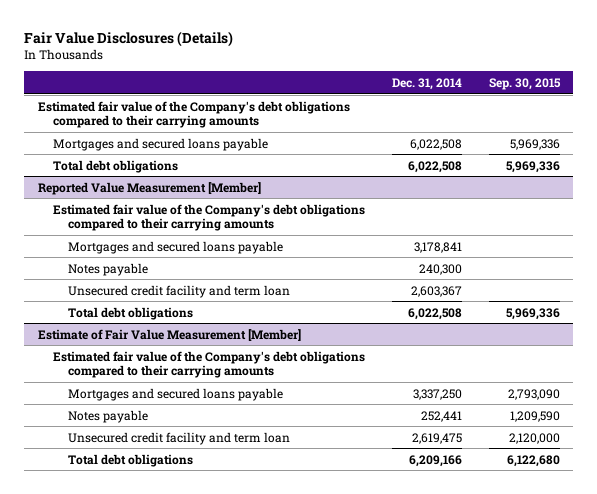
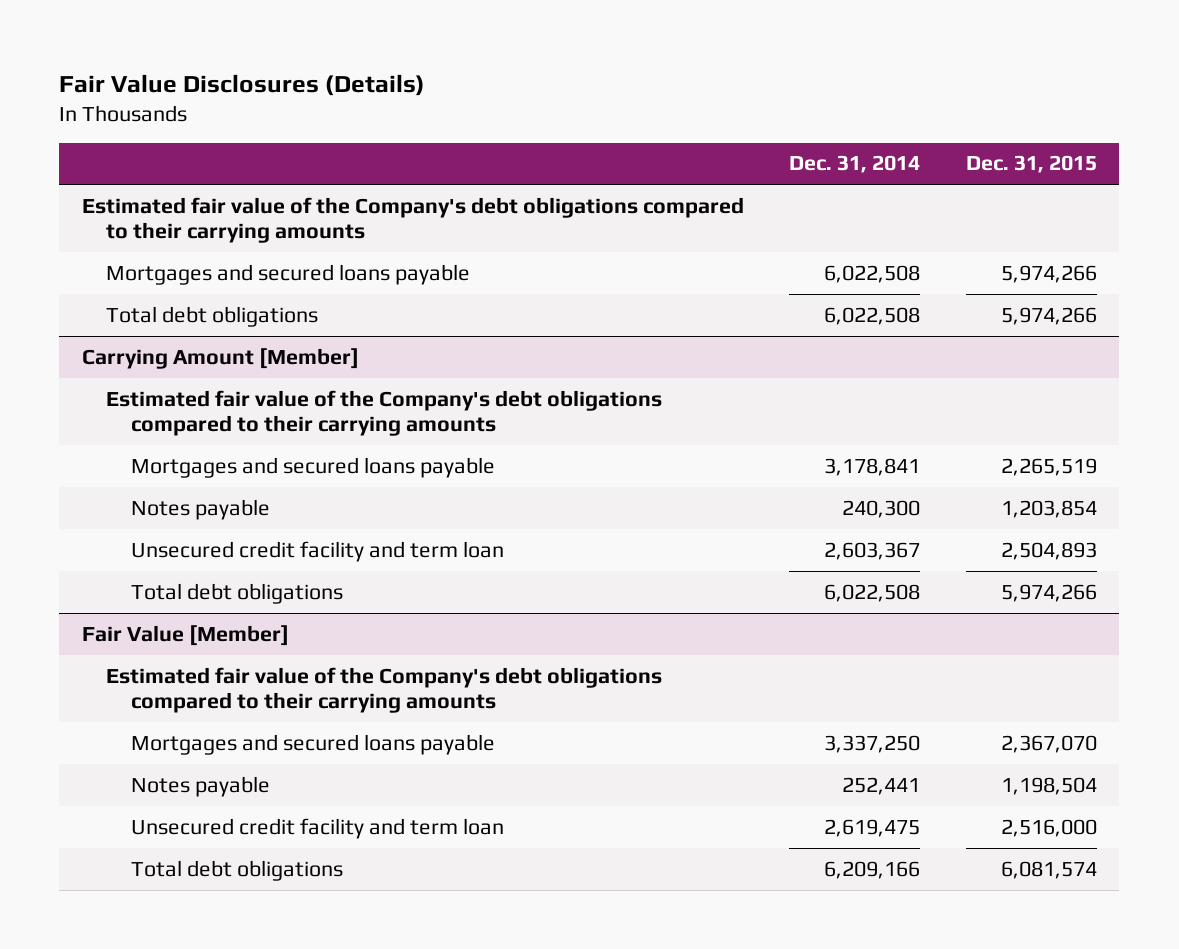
[488,77,561,90] Sep. 30, 2015 -> none
none -> [965,155,1097,174] Dec. 31, 2015
[37,181,261,195] Reported Value Measurement [Member] -> [81,347,359,369] Carrying Amount [Member]
[37,328,301,341] Estimate of Fair Value Measurement [Member] -> [81,624,289,646] Fair Value [Member]

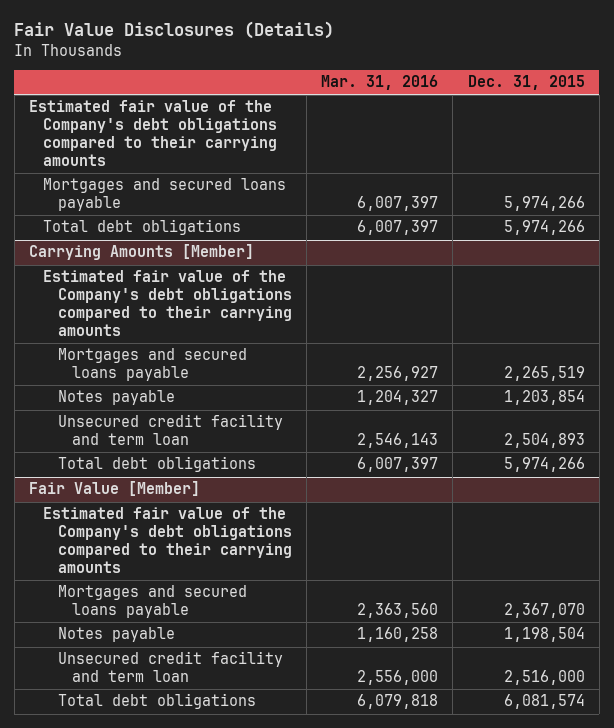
[789,155,921,174] Dec. 31, 2014 -> none
none -> [321,75,439,91] Mar. 31, 2016
[81,347,359,369] Carrying Amount [Member] -> [28,244,254,261] Carrying Amounts [Member]

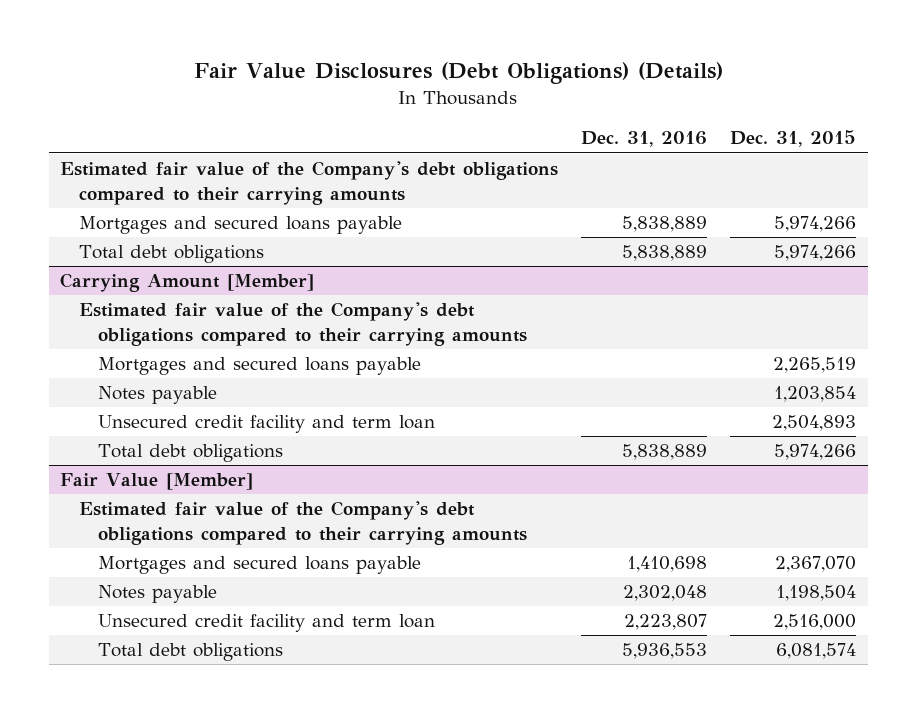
[14,21,335,40] Fair Value Disclosures (Details) -> [194,62,724,85] Fair Value Disclosures (Debt Obligations) (Details)
[321,75,439,91] Mar. 31, 2016 -> none
none -> [581,131,708,148] Dec. 31, 2016
[28,244,254,261] Carrying Amounts [Member] -> [60,273,315,293] Carrying Amount [Member]

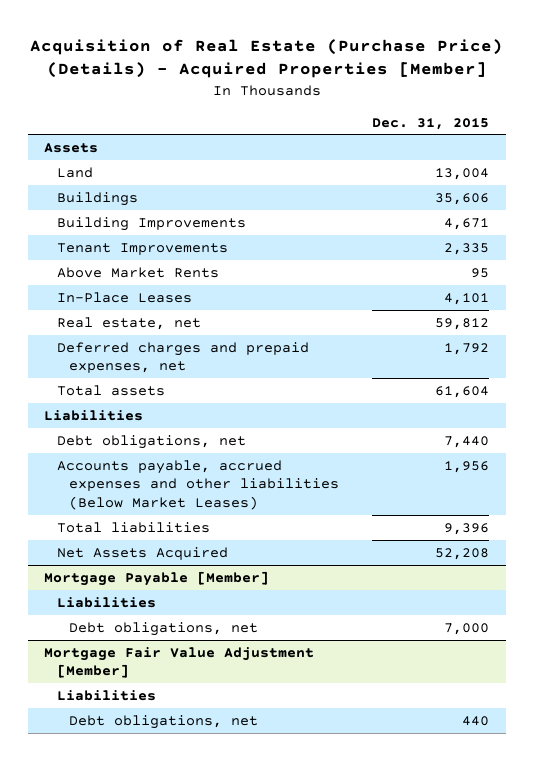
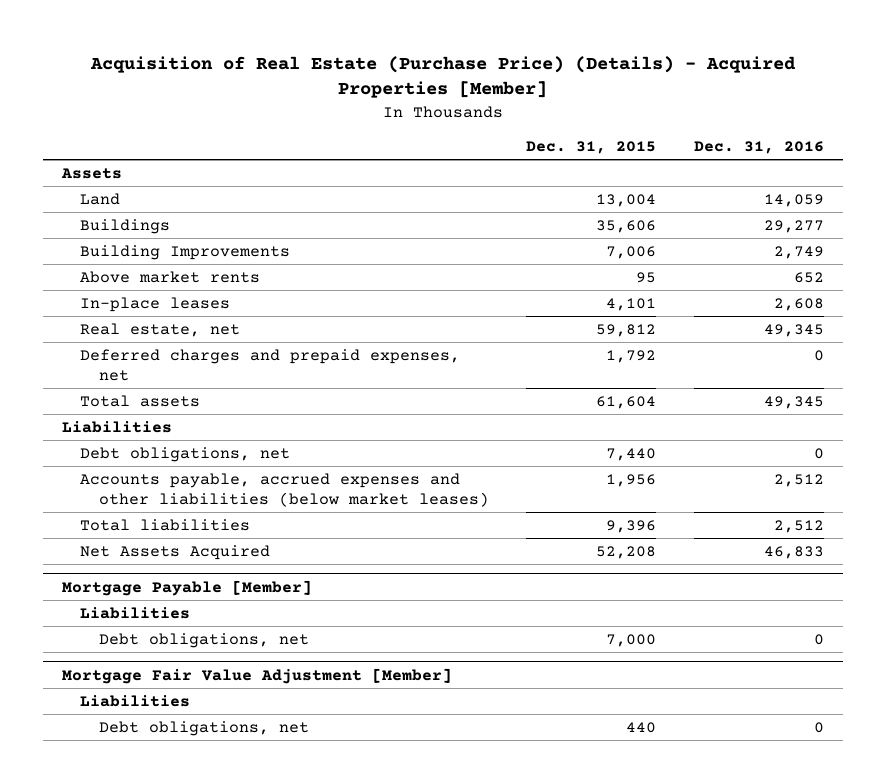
none -> [693,140,824,154] Dec. 31, 2016
[56,242,228,255] Tenant Improvements -> none
[444,217,490,230] 4,671 -> [606,245,657,259] 7,006
[56,266,219,278] Above Market Rents -> [80,270,261,283] Above market rents
[56,291,192,303] In-Place Leases -> [80,296,231,312] In-place leases
[56,459,340,510] Accounts payable, accrued expenses and other liabilities (Below Market Leases) -> [80,472,489,507] Accounts payable, accrued expenses and other liabilities (below market leases)

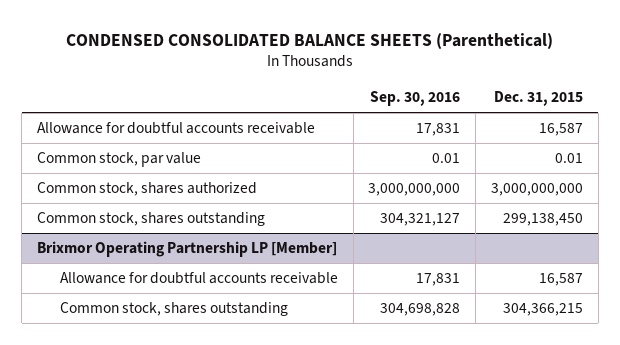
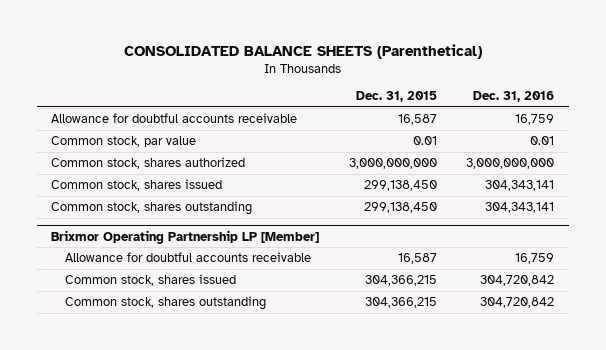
[66,32,554,49] CONDENSED CONSOLIDATED BALANCE SHEETS (Parenthetical) -> [123,43,482,59] CONSOLIDATED BALANCE SHEETS (Parenthetical)
[370,91,461,107] Sep. 30, 2016 -> none
none -> [473,91,555,103] Dec. 31, 2016
none -> [51,179,223,192] Common stock, shares issued
none -> [65,274,237,287] Common stock, shares issued

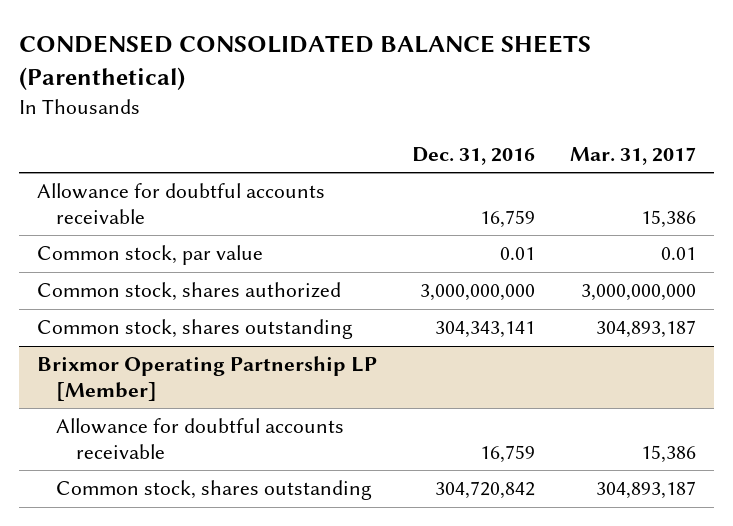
[123,43,482,59] CONSOLIDATED BALANCE SHEETS (Parenthetical) -> [18,35,591,91] CONDENSED CONSOLIDATED BALANCE SHEETS (Parenthetical)
[355,91,437,103] Dec. 31, 2015 -> none
none -> [570,146,697,165] Mar. 31, 2017
[51,179,223,192] Common stock, shares issued -> none
[65,274,237,287] Common stock, shares issued -> none

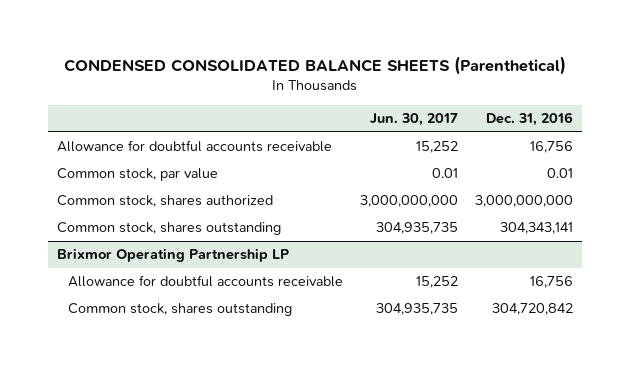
[570,146,697,165] Mar. 31, 2017 -> none
none -> [370,113,459,127] Jun. 30, 2017
[480,209,536,228] 16,759 -> [530,141,574,154] 16,756
[36,356,377,401] Brixmor Operating Partnership LP [Member] -> [56,248,289,263] Brixmor Operating Partnership LP
[480,444,536,463] 16,759 -> [530,276,574,289] 16,756

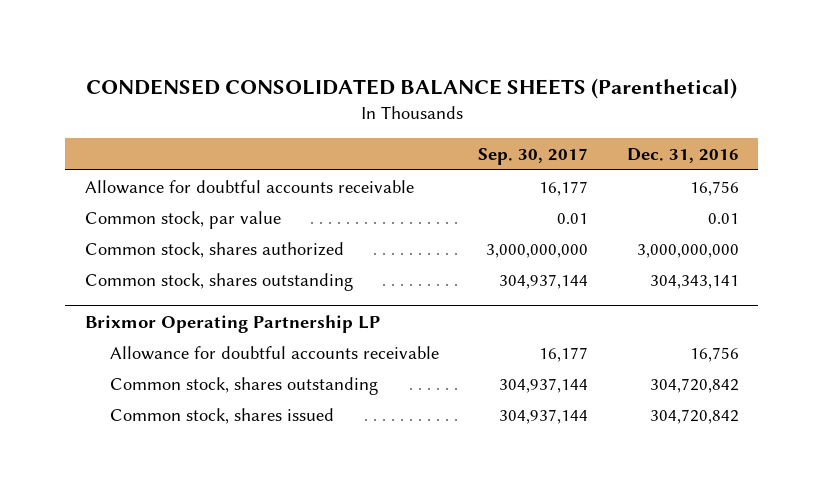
[370,113,459,127] Jun. 30, 2017 -> none
none -> [477,147,588,165] Sep. 30, 2017
none -> [109,407,334,424] Common stock, shares issued

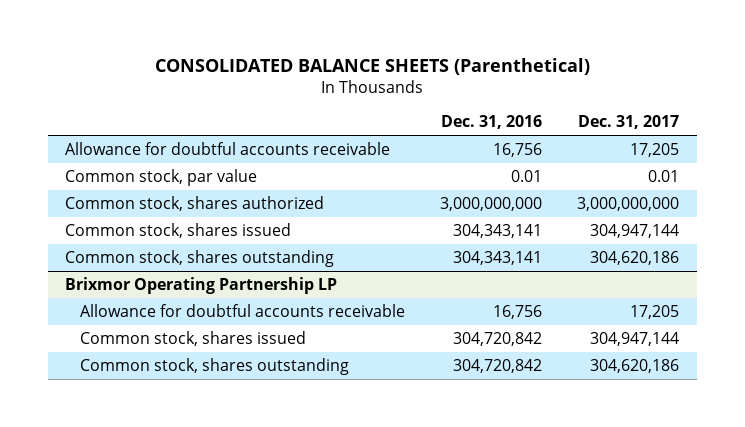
[85,78,737,100] CONDENSED CONSOLIDATED BALANCE SHEETS (Parenthetical) -> [155,57,591,75] CONSOLIDATED BALANCE SHEETS (Parenthetical)
[477,147,588,165] Sep. 30, 2017 -> none
none -> [578,115,680,130] Dec. 31, 2017
none -> [65,222,292,238] Common stock, shares issued
[109,376,378,395] Common stock, shares outstanding -> [80,357,350,375] Common stock, shares outstanding

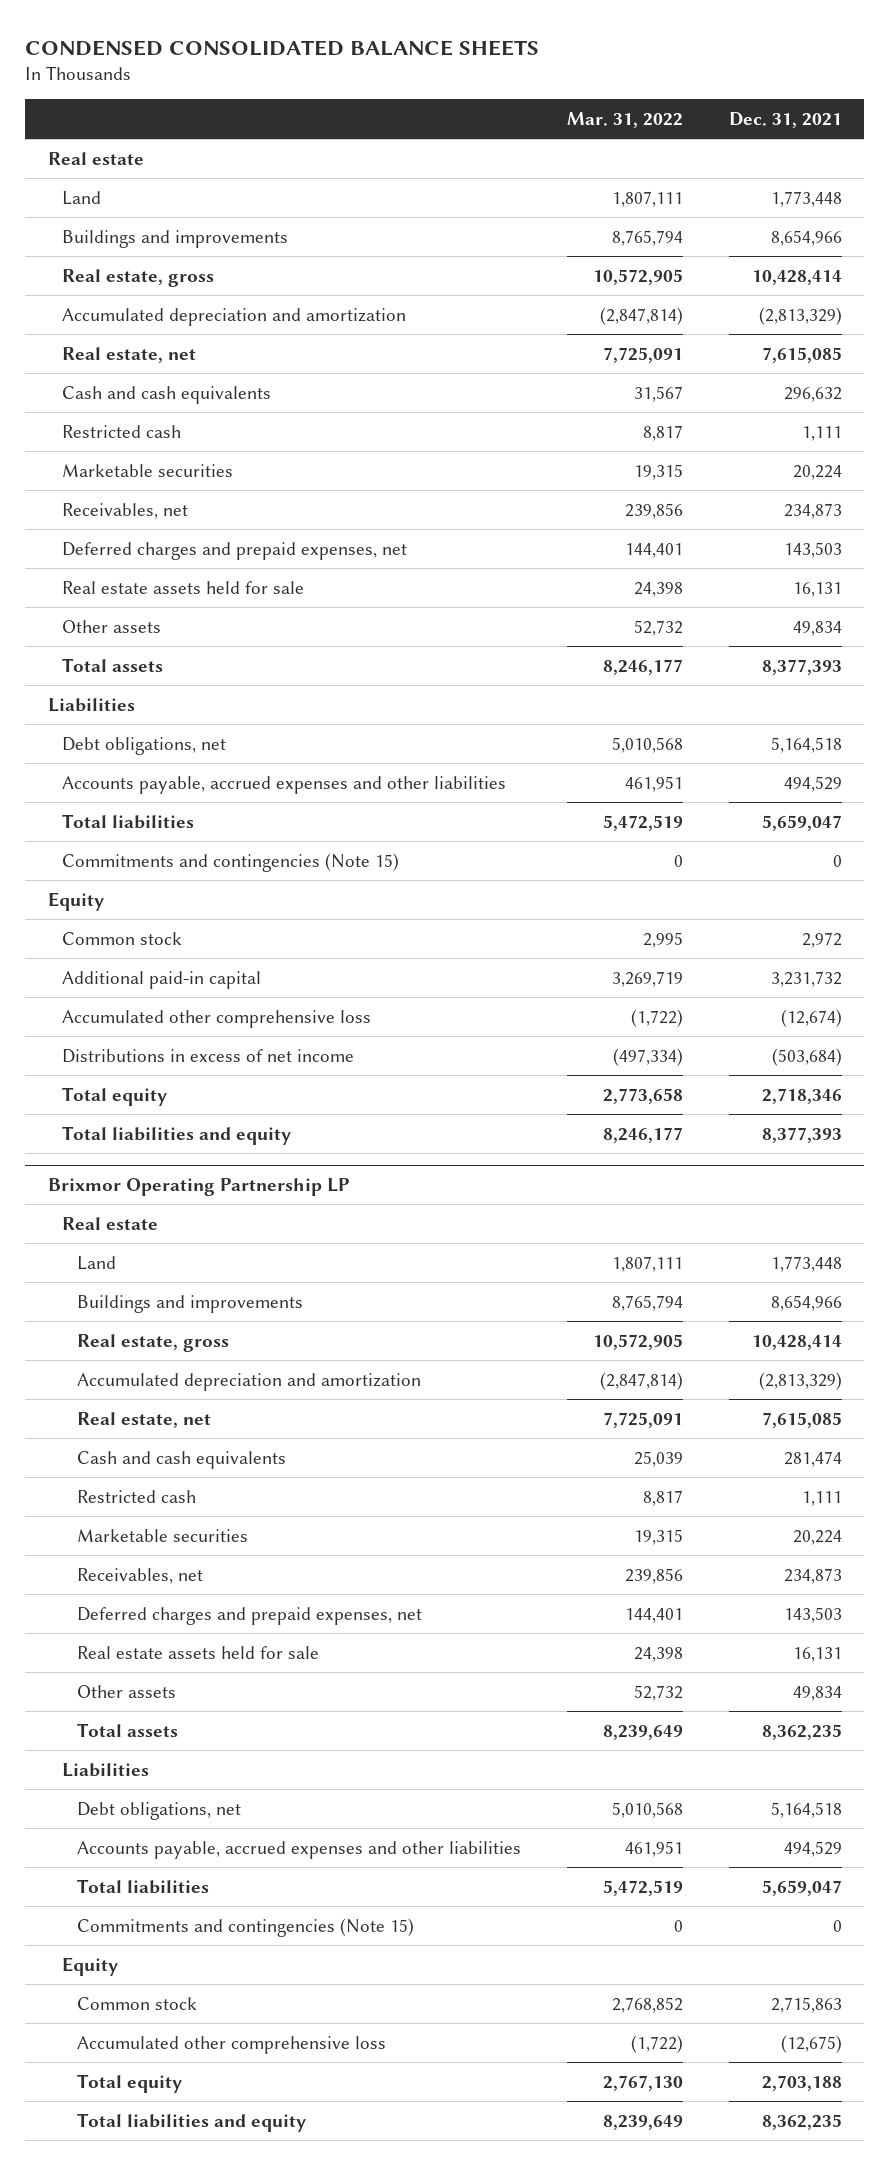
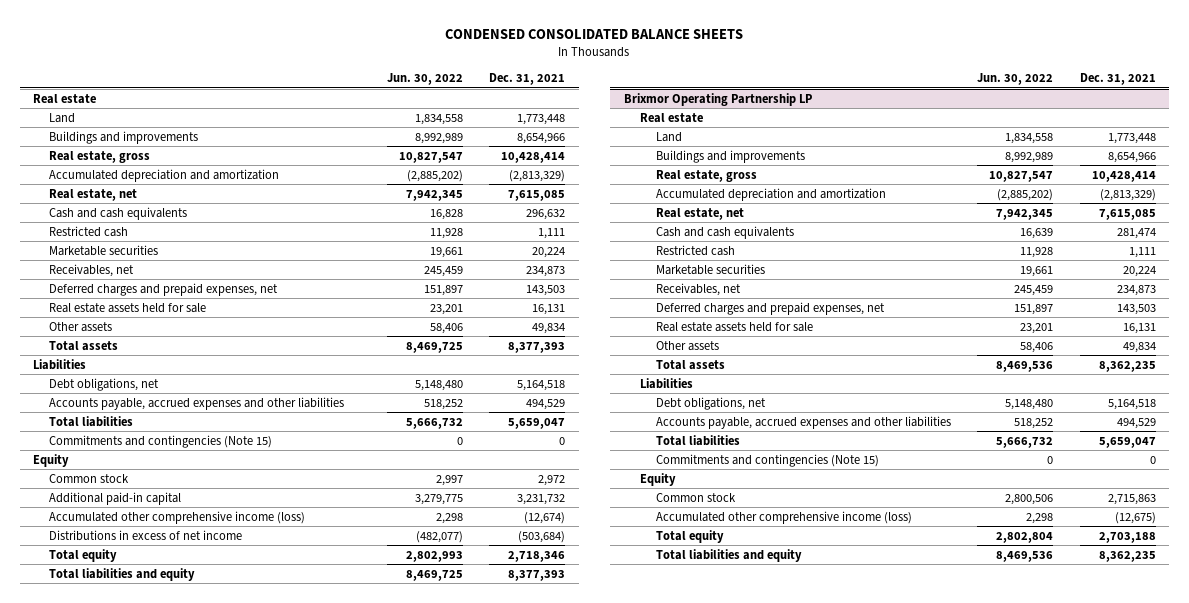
[566,111,683,128] Mar. 31, 2022 -> none
none -> [386,73,463,86] Jun. 30, 2022
[62,1009,372,1028] Accumulated other comprehensive loss -> [49,510,306,524] Accumulated other comprehensive income (loss)
[76,2035,386,2054] Accumulated other comprehensive loss -> [655,510,912,524] Accumulated other comprehensive income (loss)

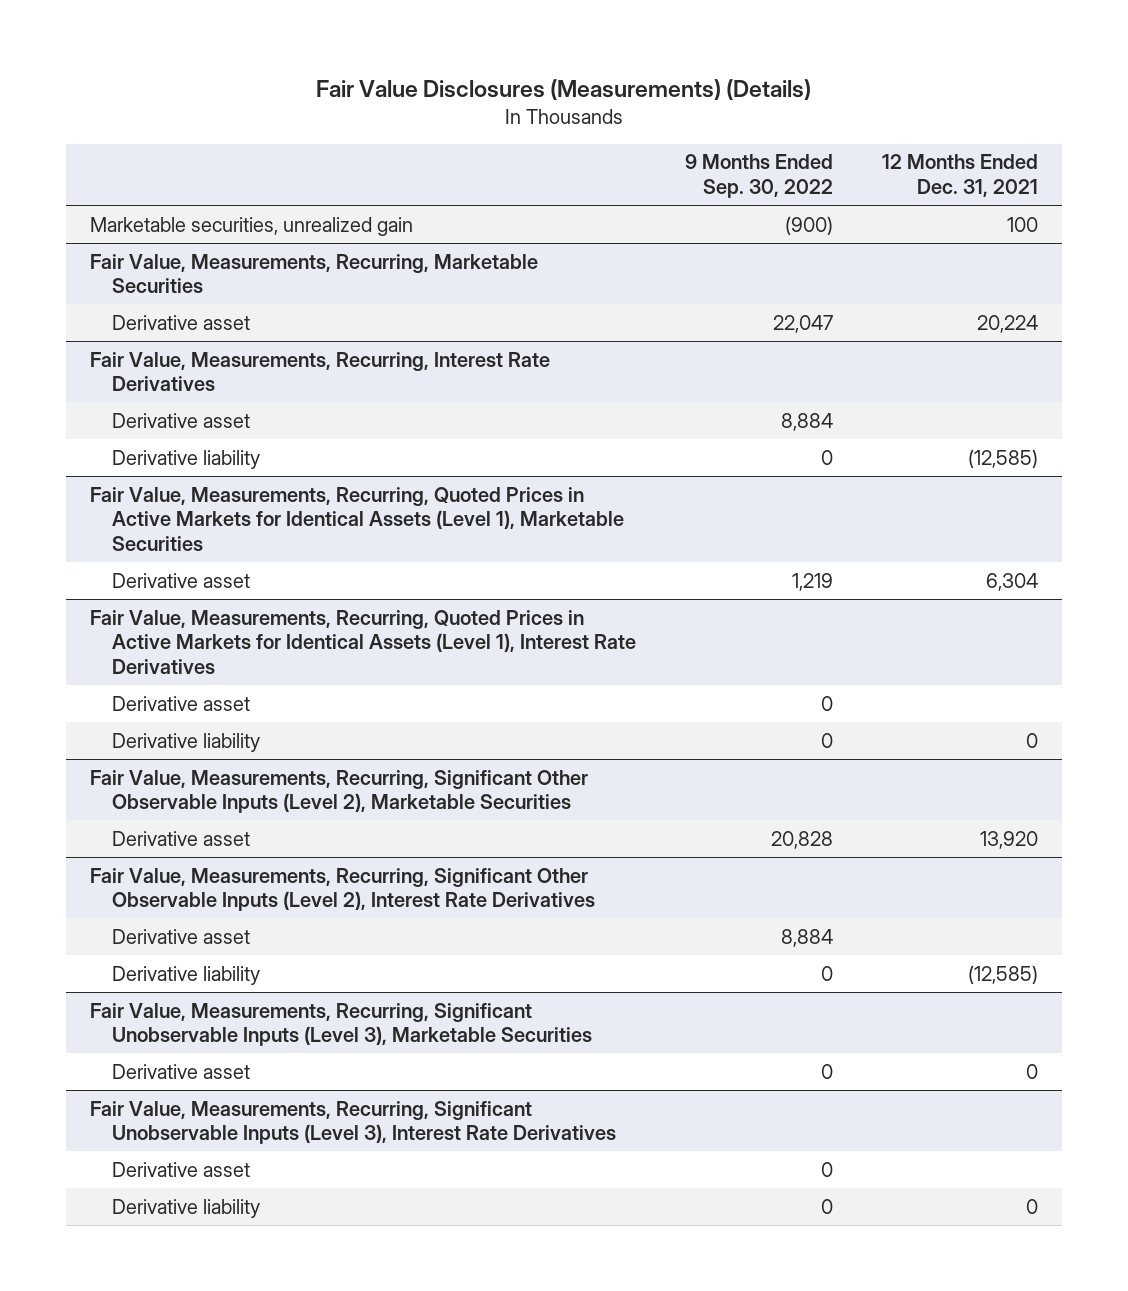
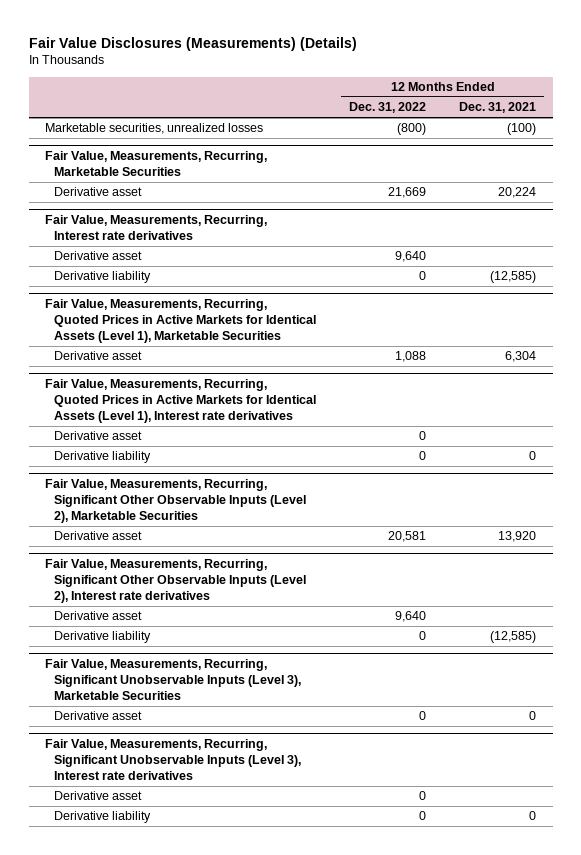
[684,154,833,199] 9 Months Ended Sep. 30, 2022 -> none
none -> [349,102,427,114] Dec. 31, 2022
[90,216,414,236] Marketable securities, unrealized gain -> [45,123,264,135] Marketable securities, unrealized losses
[1006,216,1038,232] 100 -> [507,123,537,136] (100)
[90,351,551,392] Fair Value, Measurements, Recurring, Interest Rate Derivatives -> [45,215,268,240] Fair Value, Measurements, Recurring, Interest rate derivatives
[90,609,637,675] Fair Value, Measurements, Recurring, Quoted Prices in Active Markets for Identical Assets (Level 1), Interest Rate Derivatives -> [45,379,317,423] Fair Value, Measurements, Recurring, Quoted Prices in Active Markets for Identical Assets (Level 1), Interest rate derivatives
[90,867,596,912] Fair Value, Measurements, Recurring, Significant Other Observable Inputs (Level 2), Interest Rate Derivatives -> [45,559,307,603] Fair Value, Measurements, Recurring, Significant Other Observable Inputs (Level 2), Interest rate derivatives
[90,1100,617,1145] Fair Value, Measurements, Recurring, Significant Unobservable Inputs (Level 3), Interest Rate Derivatives -> [45,739,302,780] Fair Value, Measurements, Recurring, Significant Unobservable Inputs (Level 3), Interest rate derivatives

